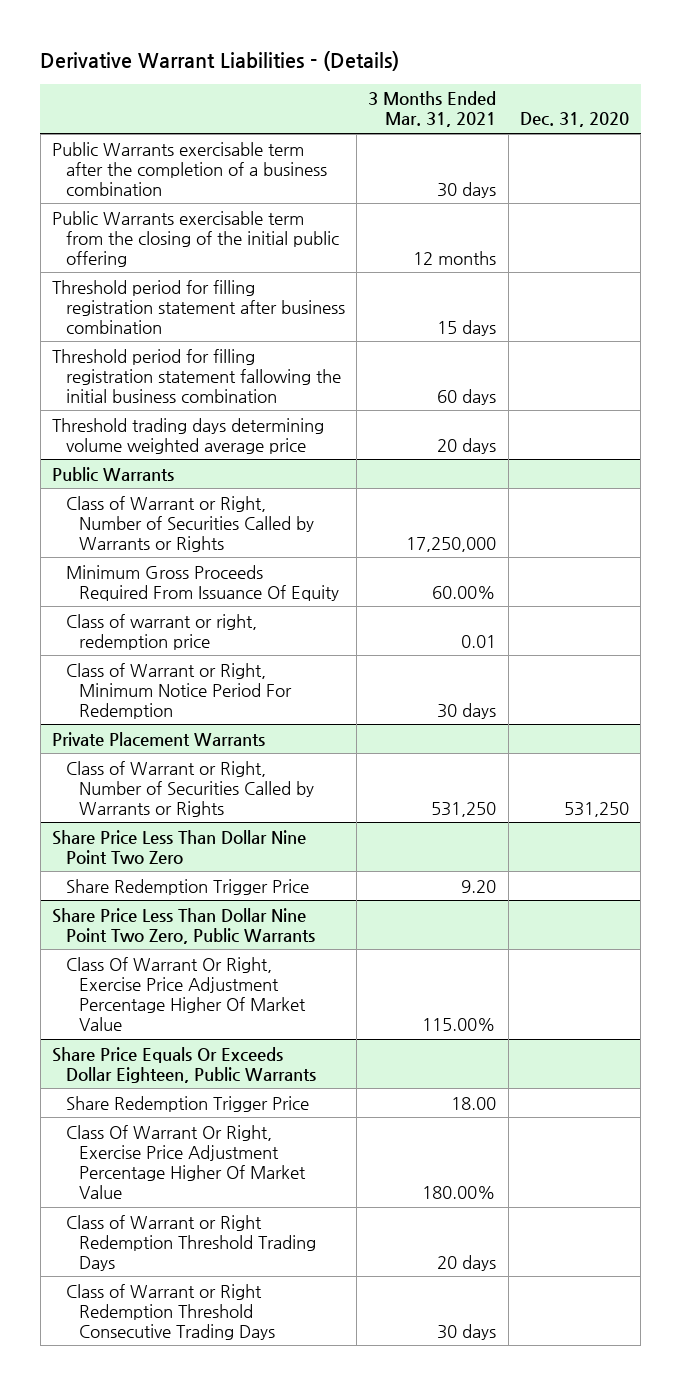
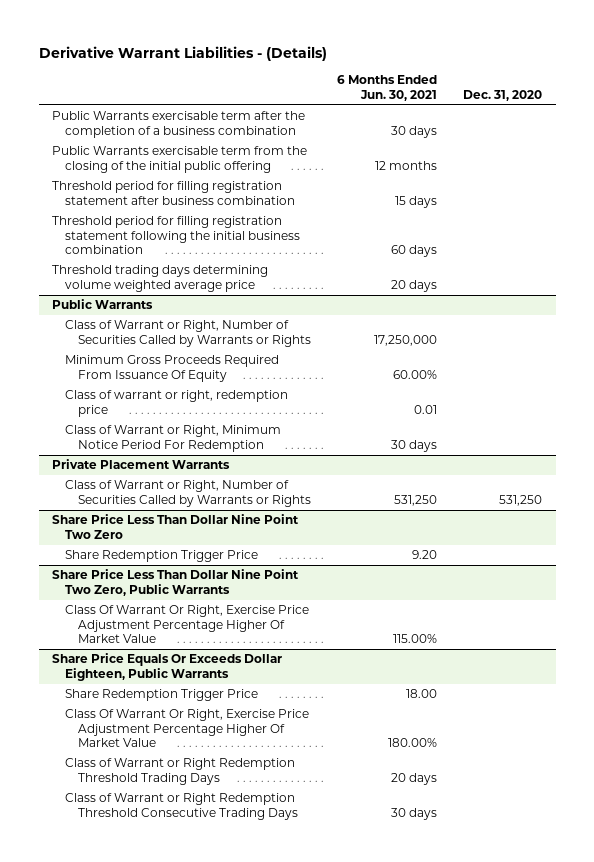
[368,91,497,128] 3 Months Ended Mar. 31, 2021 -> none
none -> [337,75,438,101] 6 Months Ended Jun. 30, 2021
[51,348,341,403] Threshold period for filling registration statement fallowing the initial business combination -> [51,216,300,254] Threshold period for filling registration statement following the initial business combination

